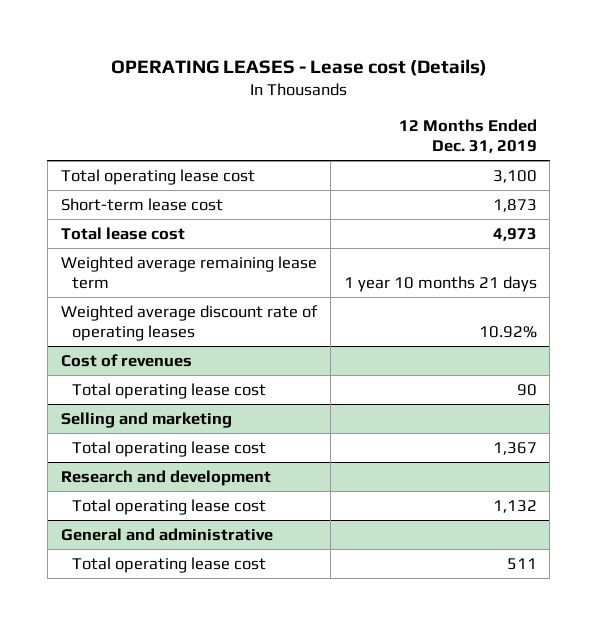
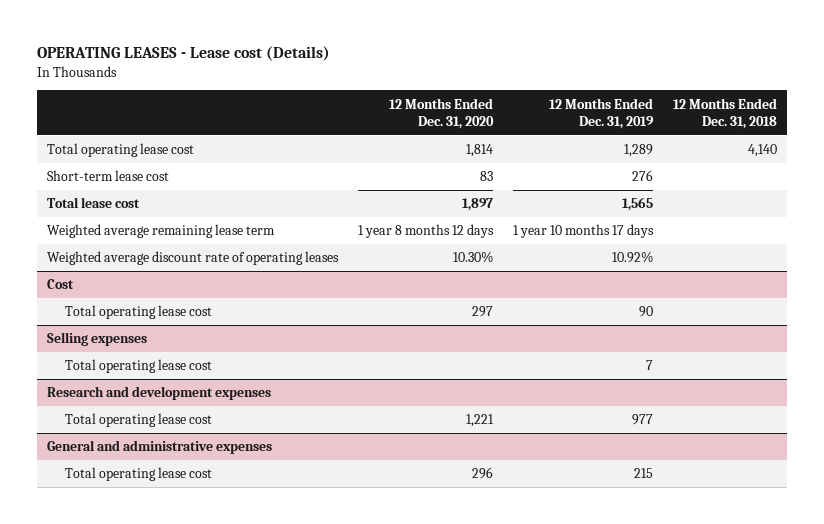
none -> [388,97,494,130] 12 Months Ended Dec. 31, 2020
none -> [673,97,778,130] 12 Months Ended Dec. 31, 2018
[492,169,537,183] 3,100 -> [624,144,654,158] 1,289
[492,198,537,212] 1,873 -> [632,170,654,182] 276
[492,227,537,241] 4,973 -> [622,197,654,212] 1,565
[343,275,537,292] 1 year 10 months 21 days -> [513,224,655,239] 1 year 10 months 17 days
[60,353,192,367] Cost of revenues -> [46,279,74,290] Cost
[60,411,232,428] Selling and marketing -> [46,332,147,347] Selling expenses
[492,441,537,455] 1,367 -> [646,360,654,371] 7
[60,469,271,486] Research and development -> [46,386,271,401] Research and development expenses
[492,499,537,513] 1,132 -> [632,414,654,426] 977
[60,527,273,541] General and administrative -> [46,440,272,455] General and administrative expenses
[506,557,537,570] 511 -> [634,468,654,479] 215

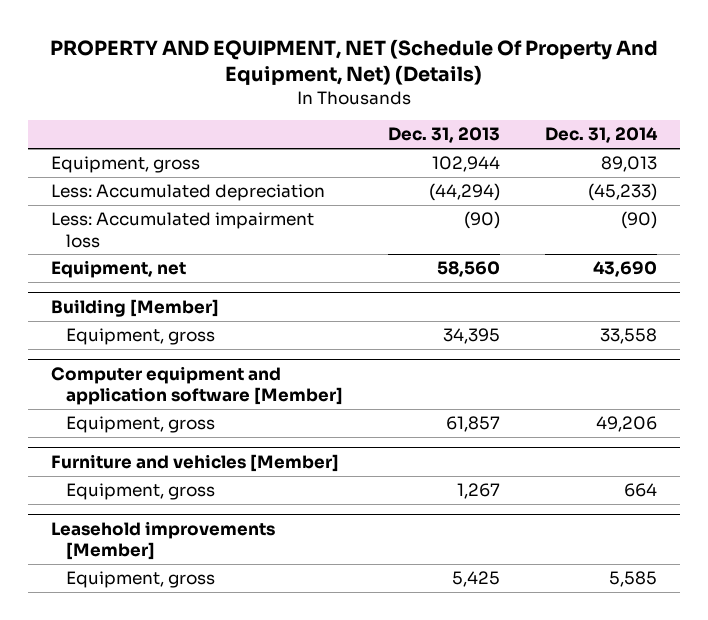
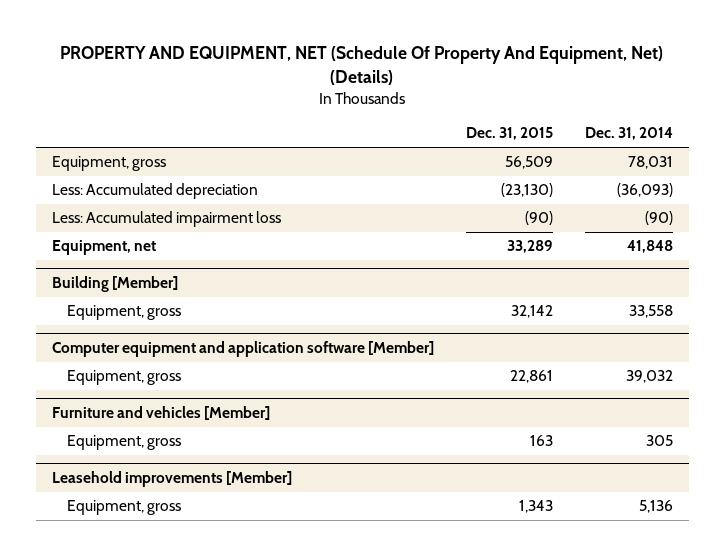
[388,127,501,144] Dec. 31, 2013 -> none
none -> [465,127,553,141] Dec. 31, 2015
[601,156,658,173] 89,013 -> [627,156,673,170] 78,031
[588,183,658,202] (45,233) -> [616,183,673,198] (36,093)
[593,261,658,278] 43,690 -> [626,240,673,254] 41,848
[596,416,658,433] 49,206 -> [625,370,673,384] 39,032
[624,483,658,498] 664 -> [645,435,673,447] 305
[609,571,658,588] 5,585 -> [638,500,673,514] 5,136

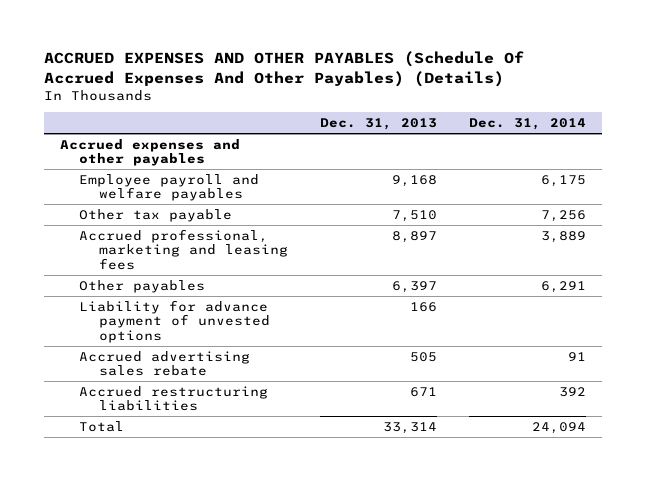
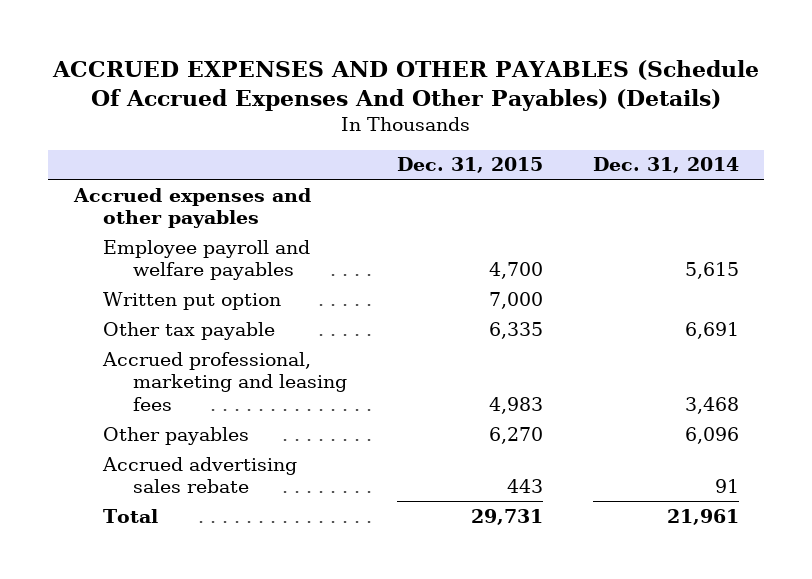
[319,118,437,131] Dec. 31, 2013 -> none
none -> [396,157,543,174] Dec. 31, 2015
[79,299,270,343] Liability for advance payment of unvested options -> none
[540,174,586,187] 6,175 -> [684,262,739,280] 5,615
none -> [103,291,282,310] Written put option
[540,209,586,222] 7,256 -> [684,321,739,339] 6,691
[540,230,586,243] 3,889 -> [684,396,739,414] 3,468
[540,280,586,293] 6,291 -> [684,426,739,444] 6,096
[79,385,269,412] Accrued restructuring liabilities -> none
[531,421,586,434] 24,094 -> [666,508,739,525] 21,961

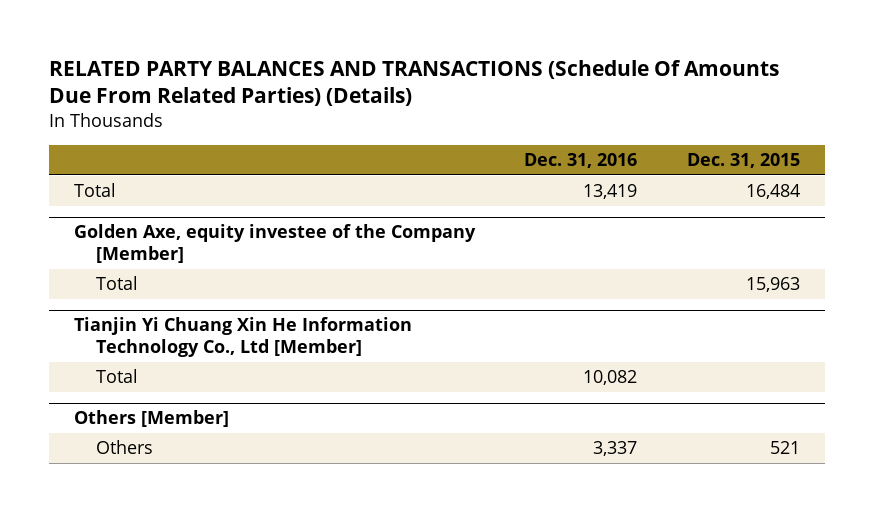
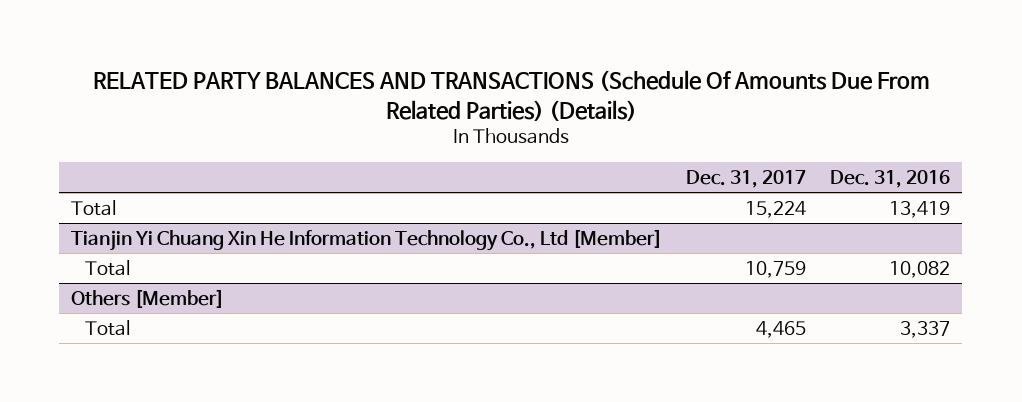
[687,152,801,168] Dec. 31, 2015 -> none
none -> [686,169,807,188] Dec. 31, 2017
[73,224,476,264] Golden Axe, equity investee of the Company [Member] -> none
[95,276,138,291] Total -> none
[95,440,153,455] Others -> [84,319,131,336] Total

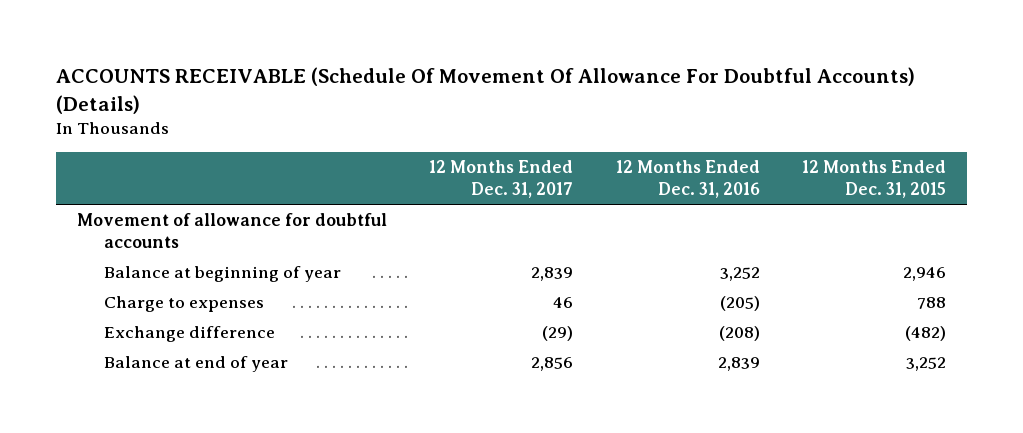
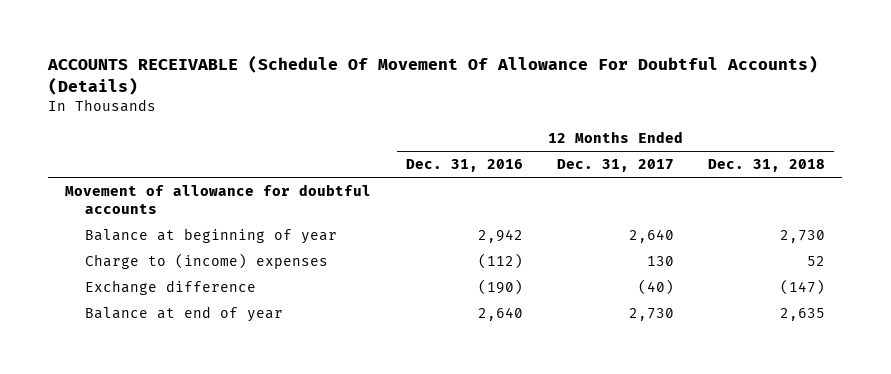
[802,160,947,199] 12 Months Ended Dec. 31, 2015 -> none
none -> [708,159,826,173] Dec. 31, 2018
[531,267,574,282] 2,839 -> [629,229,675,244] 2,640
[719,267,760,282] 3,252 -> [477,229,523,244] 2,942
[103,296,264,313] Charge to expenses -> [85,253,329,270] Charge to (income) expenses
[553,297,574,309] 46 -> [647,256,675,267] 130
[719,296,760,312] (205) -> [477,253,523,270] (112)
[542,326,574,342] (29) -> [638,279,675,296] (40)
[718,326,760,342] (208) -> [477,279,523,296] (190)
[531,357,574,372] 2,856 -> [629,308,675,322] 2,730
[717,357,760,372] 2,839 -> [477,307,523,322] 2,640

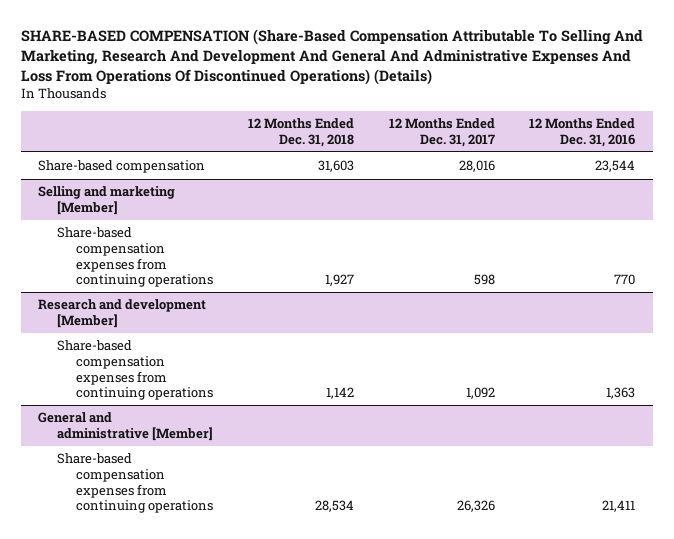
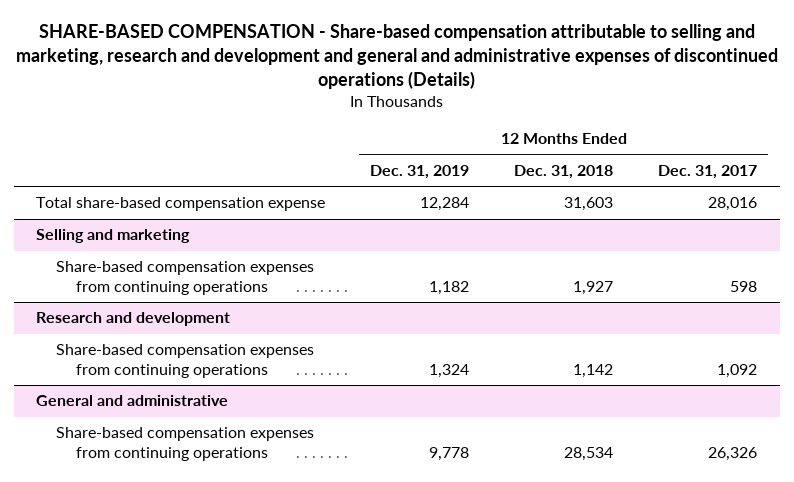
[21,28,644,85] SHARE-BASED COMPENSATION (Share-Based Compensation Attributable To Selling And Marketing, Research And Development And General And Administrative Expenses And Loss From Operations Of Discontinued Operations) (Details) -> [15,24,778,90] SHARE-BASED COMPENSATION - Share-based compensation attributable to selling and marketing, research and development and general and administrative expenses of discontinued operations (Details)
[529,118,636,147] 12 Months Ended Dec. 31, 2016 -> none
none -> [370,164,470,179] Dec. 31, 2019
[38,160,206,174] Share-based compensation -> [36,197,326,212] Total share-based compensation expense
[38,186,176,215] Selling and marketing [Member] -> [36,229,191,244] Selling and marketing
[38,299,207,328] Research and development [Member] -> [36,312,231,327] Research and development
[38,412,214,441] General and administrative [Member] -> [36,395,229,407] General and administrative

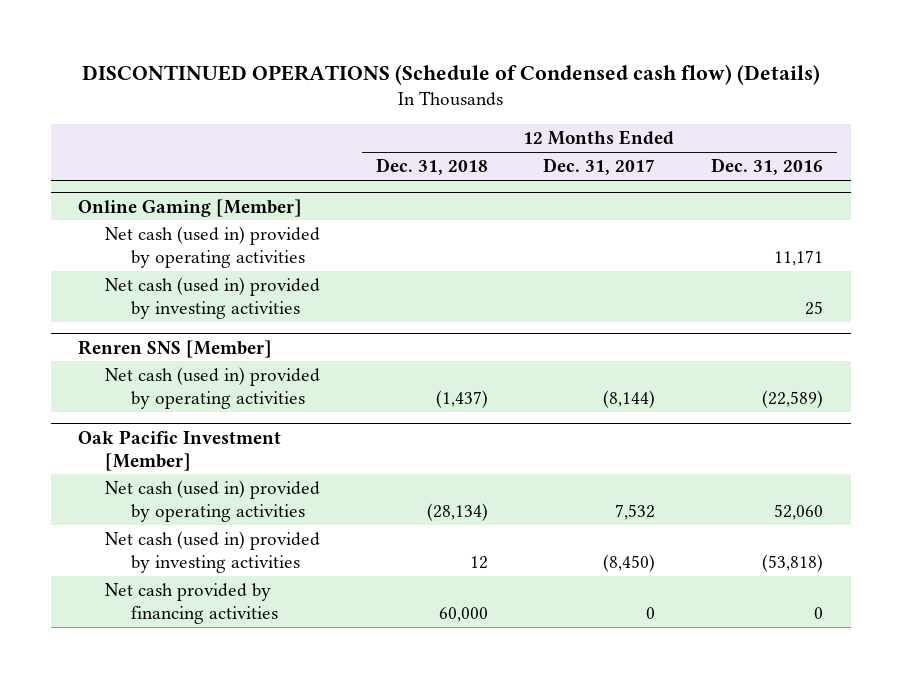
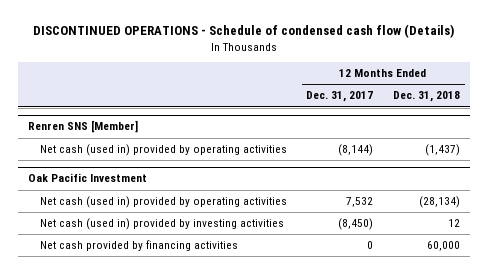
[81,63,820,85] DISCONTINUED OPERATIONS (Schedule of Condensed cash flow) (Details) -> [32,24,454,39] DISCONTINUED OPERATIONS - Schedule of condensed cash flow (Details)
[711,158,824,176] Dec. 31, 2016 -> none
[78,198,303,217] Online Gaming [Member] -> none
[104,226,320,269] Net cash (used in) provided by operating activities -> none
[104,277,320,320] Net cash (used in) provided by investing activities -> none
[78,429,282,471] Oak Pacific Investment [Member] -> [27,173,147,183] Oak Pacific Investment

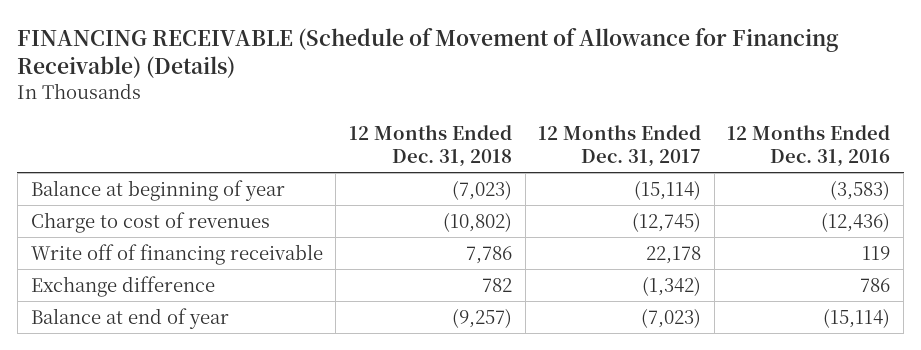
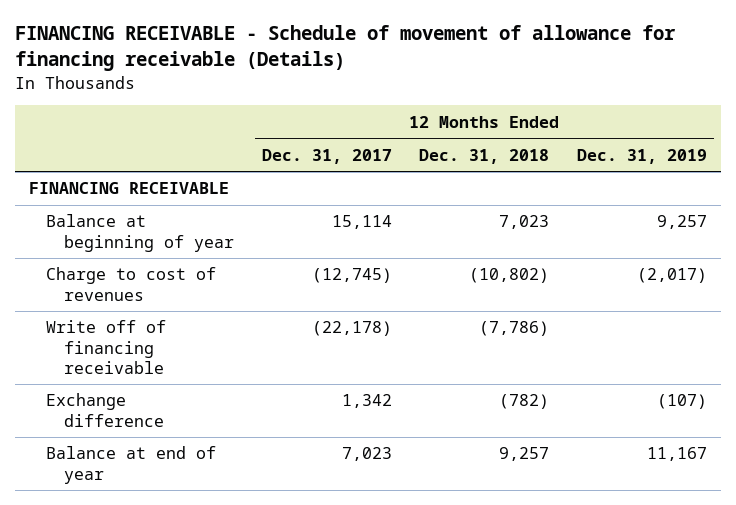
[17,27,840,79] FINANCING RECEIVABLE (Schedule of Movement of Allowance for Financing Receivable) (Details) -> [14,25,676,72] FINANCING RECEIVABLE - Schedule of movement of allowance for financing receivable (Details)
[727,125,891,168] 12 Months Ended Dec. 31, 2016 -> none
none -> [577,148,708,164] Dec. 31, 2019
none -> [28,182,229,195] FINANCING RECEIVABLE
[451,179,512,200] (7,023) -> [499,215,550,230] 7,023
[634,179,702,200] (15,114) -> [331,215,392,230] 15,114
[465,245,512,264] 7,786 -> [479,321,550,337] (7,786)
[646,245,702,264] 22,178 -> [311,321,392,337] (22,178)
[481,277,512,292] 782 -> [499,394,550,410] (782)
[642,275,702,296] (1,342) -> [341,394,392,409] 1,342
[451,307,512,328] (9,257) -> [499,447,550,462] 9,257
[641,307,702,328] (7,023) -> [341,447,392,462] 7,023

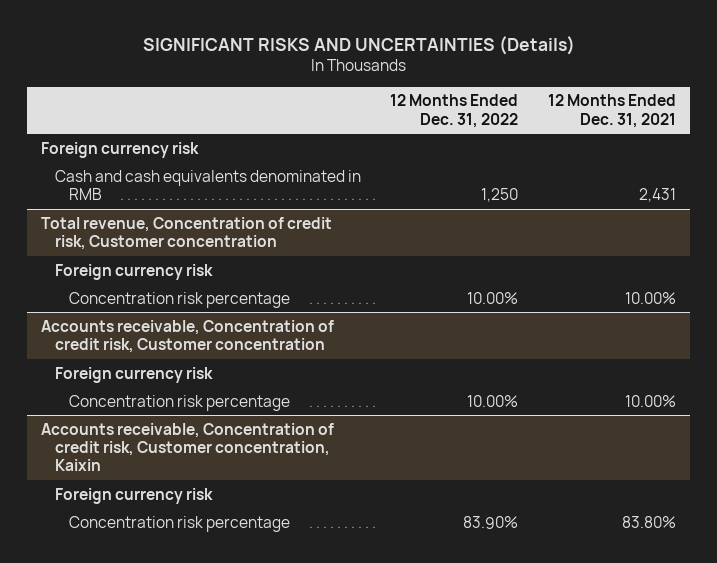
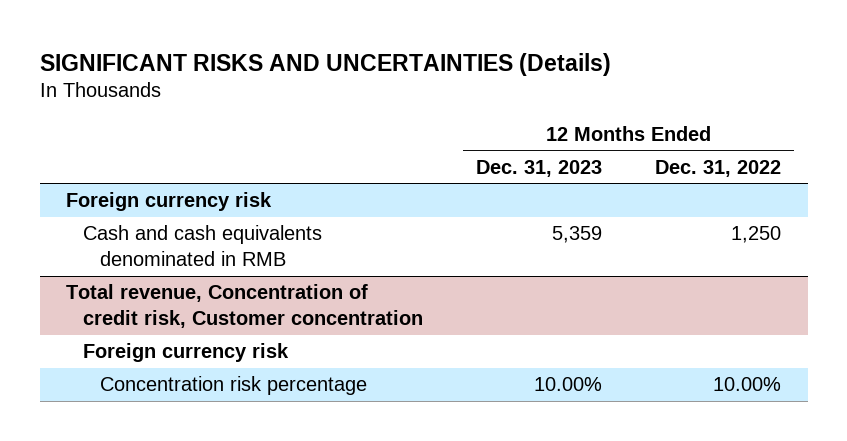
[547,94,676,128] 12 Months Ended Dec. 31, 2021 -> none
none -> [476,159,603,177] Dec. 31, 2023
[41,319,335,354] Accounts receivable, Concentration of credit risk, Customer concentration -> none
[55,366,214,383] Foreign currency risk -> none
[68,394,290,411] Concentration risk percentage -> none
[41,422,335,472] Accounts receivable, Concentration of credit risk, Customer concentration, Kaixin -> none
[55,487,214,504] Foreign currency risk -> none
[68,515,290,532] Concentration risk percentage -> none

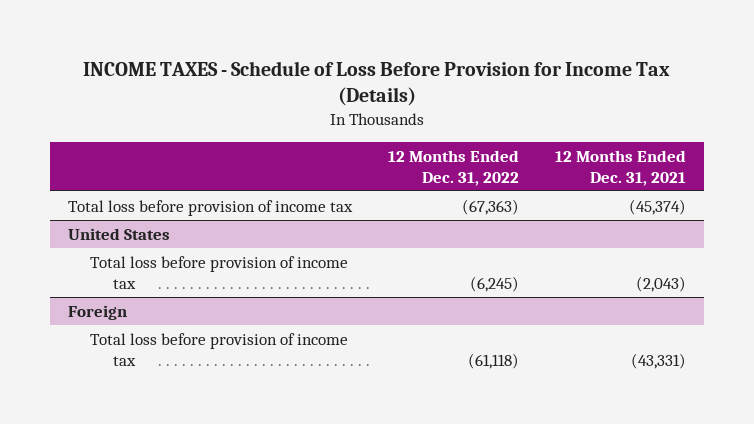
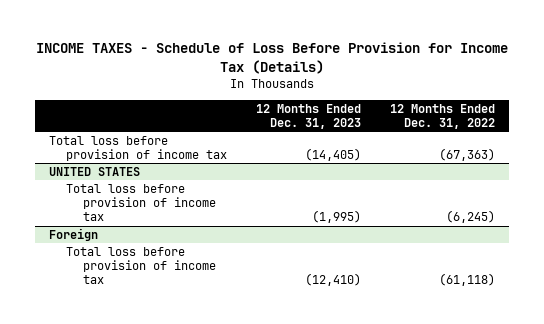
[555,149,687,186] 12 Months Ended Dec. 31, 2021 -> none
none -> [255,103,361,130] 12 Months Ended Dec. 31, 2023
[68,227,171,240] United States -> [49,166,141,176] UNITED STATES

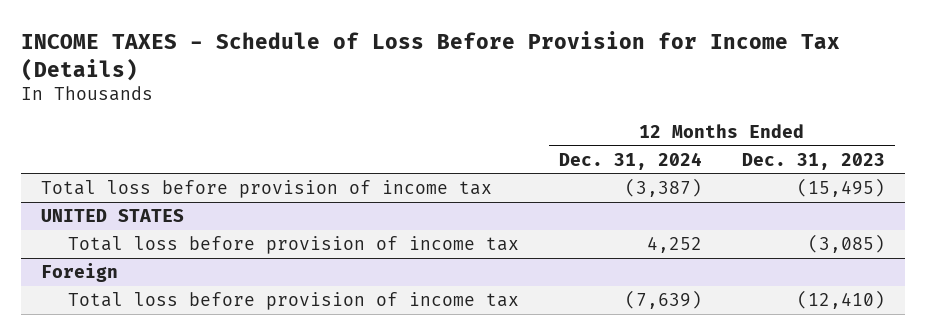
[389,103,495,130] 12 Months Ended Dec. 31, 2022 -> none
none -> [558,151,702,170] Dec. 31, 2024
[304,148,361,162] (14,405) -> [796,178,885,198] (15,495)
[311,210,361,224] (1,995) -> [807,234,885,254] (3,085)

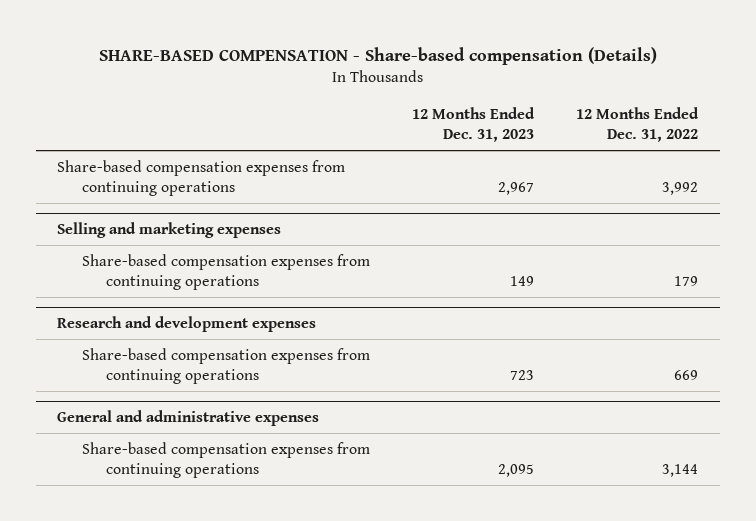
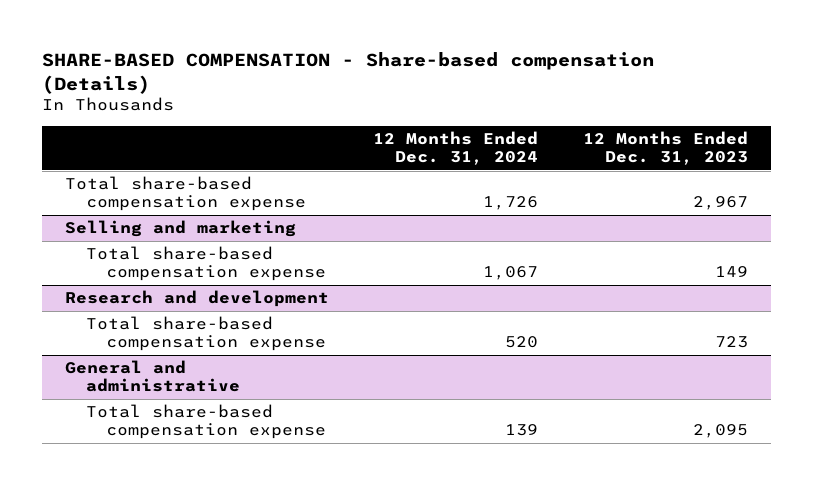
[576,106,700,143] 12 Months Ended Dec. 31, 2022 -> none
none -> [373,130,539,166] 12 Months Ended Dec. 31, 2024
[57,159,346,197] Share-based compensation expenses from continuing operations -> [64,176,306,212] Total share-based compensation expense
[57,221,282,238] Selling and marketing expenses -> [64,220,296,238] Selling and marketing
[81,253,370,291] Share-based compensation expenses from continuing operations -> [85,246,327,282] Total share-based compensation expense
[57,315,317,332] Research and development expenses -> [64,290,329,308] Research and development
[81,347,370,385] Share-based compensation expenses from continuing operations -> [85,316,327,352] Total share-based compensation expense
[57,409,320,426] General and administrative expenses -> [64,360,240,393] General and administrative
[81,441,370,479] Share-based compensation expenses from continuing operations -> [85,404,327,440] Total share-based compensation expense

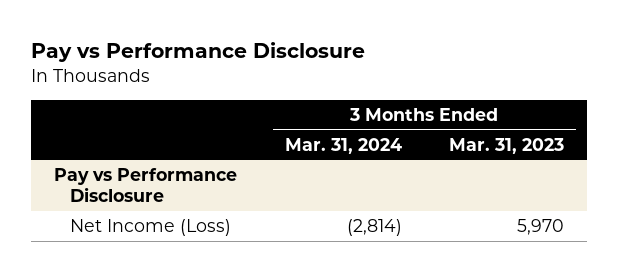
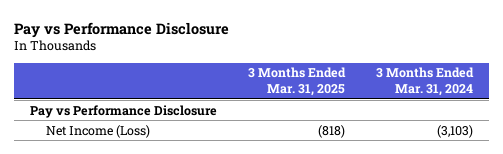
[448,137,564,154] Mar. 31, 2023 -> none
none -> [248,67,347,97] 3 Months Ended Mar. 31, 2025
[346,219,402,237] (2,814) -> [437,124,474,138] (3,103)

